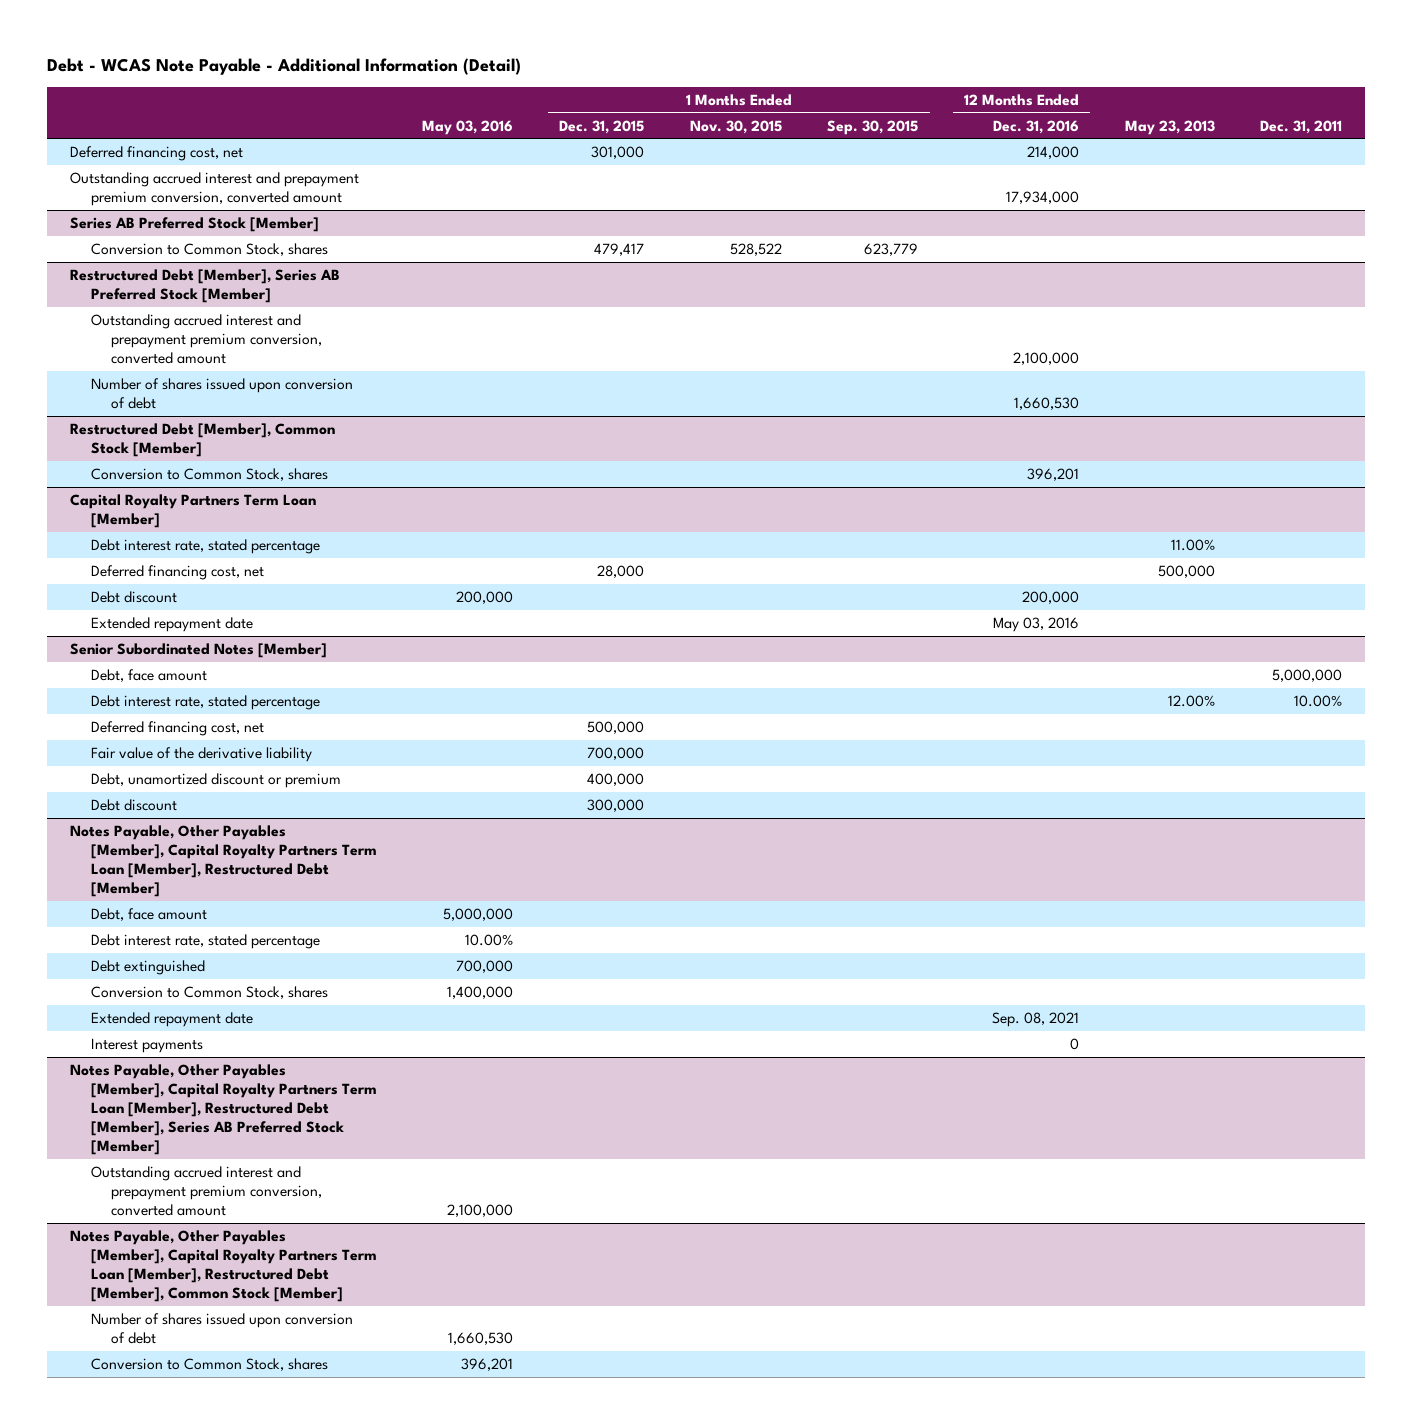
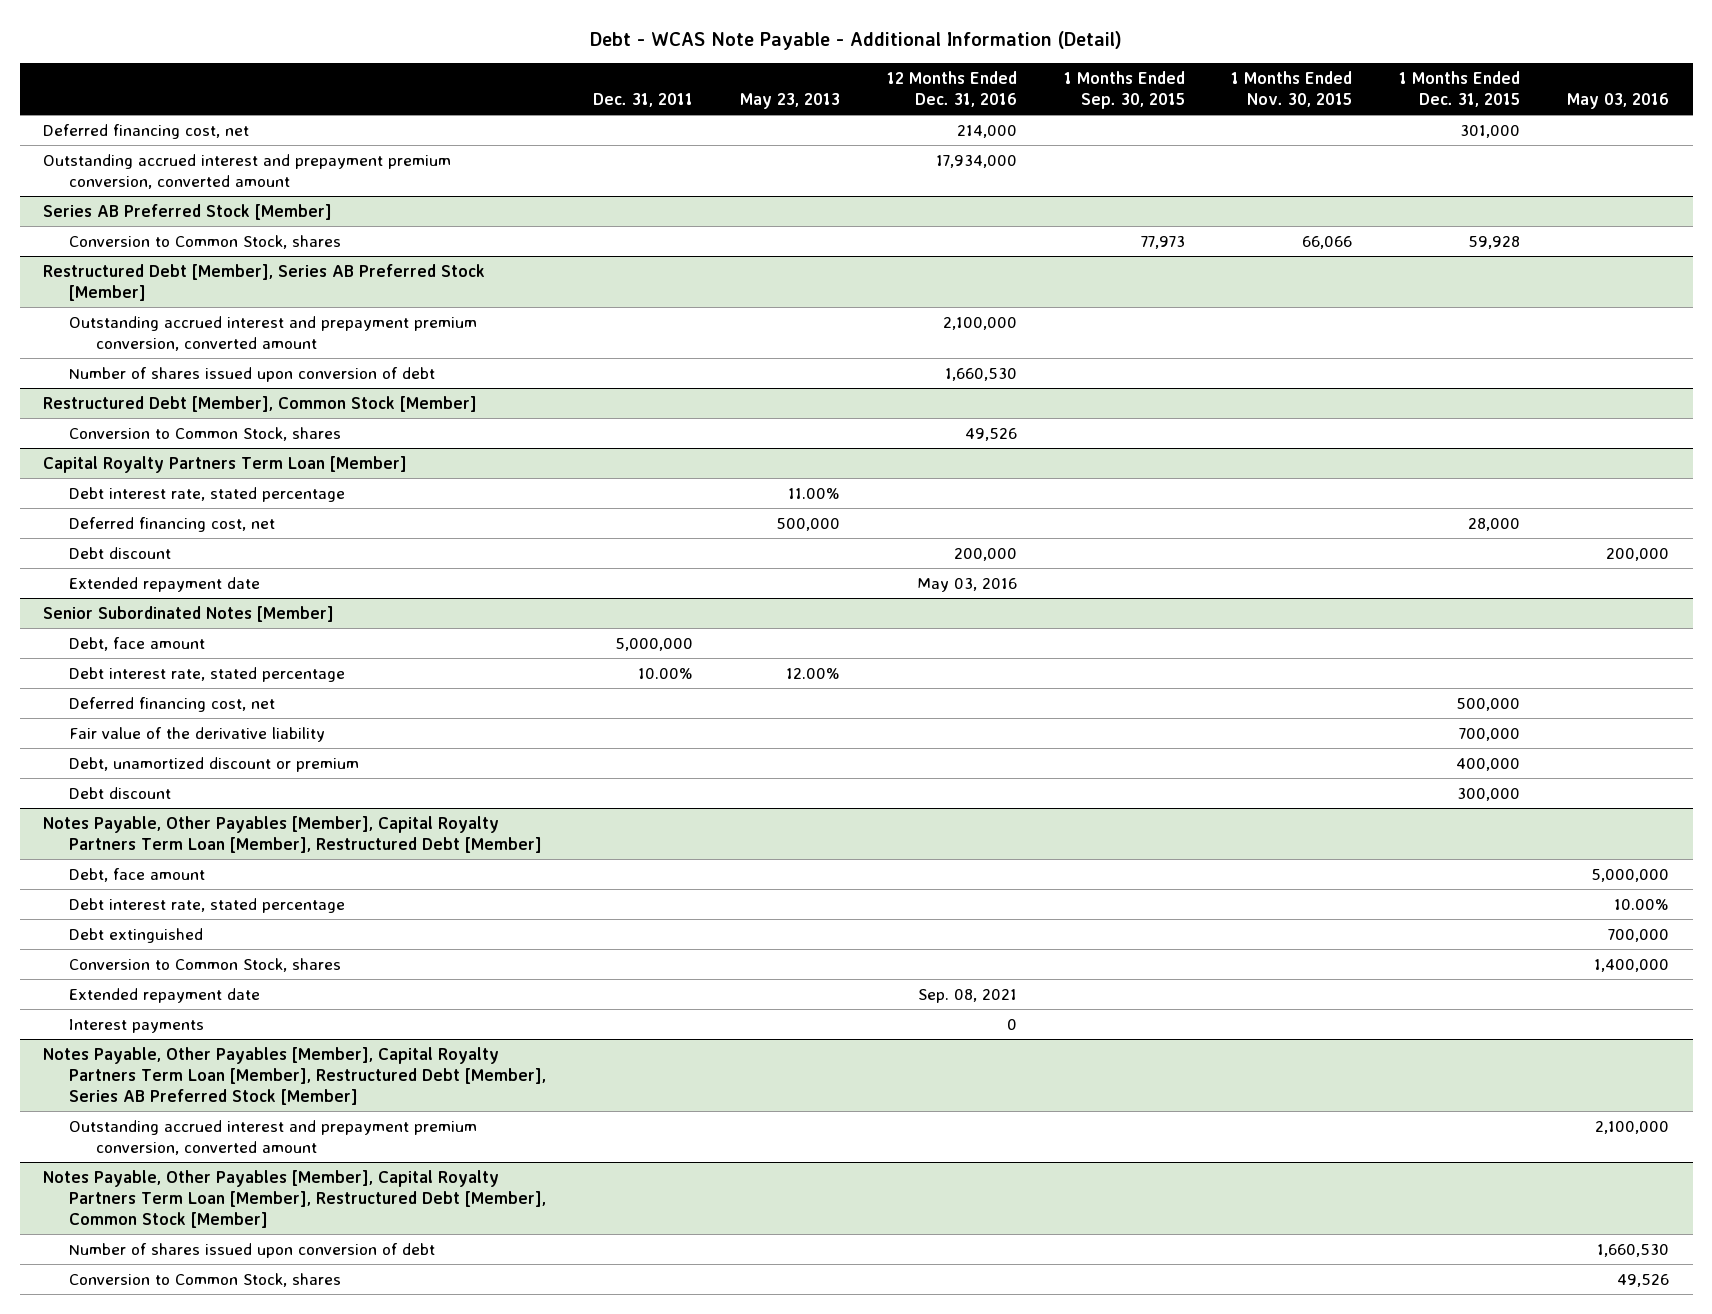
[594,242,645,256] 479,417 -> [1468,235,1521,249] 59,928
[729,242,782,256] 528,522 -> [1302,235,1353,249] 66,066
[864,242,919,256] 623,779 -> [1140,235,1185,249] 77,973
[1027,467,1080,481] 396,201 -> [964,427,1017,441] 49,526
[461,1357,514,1371] 396,201 -> [1617,1273,1670,1287] 49,526

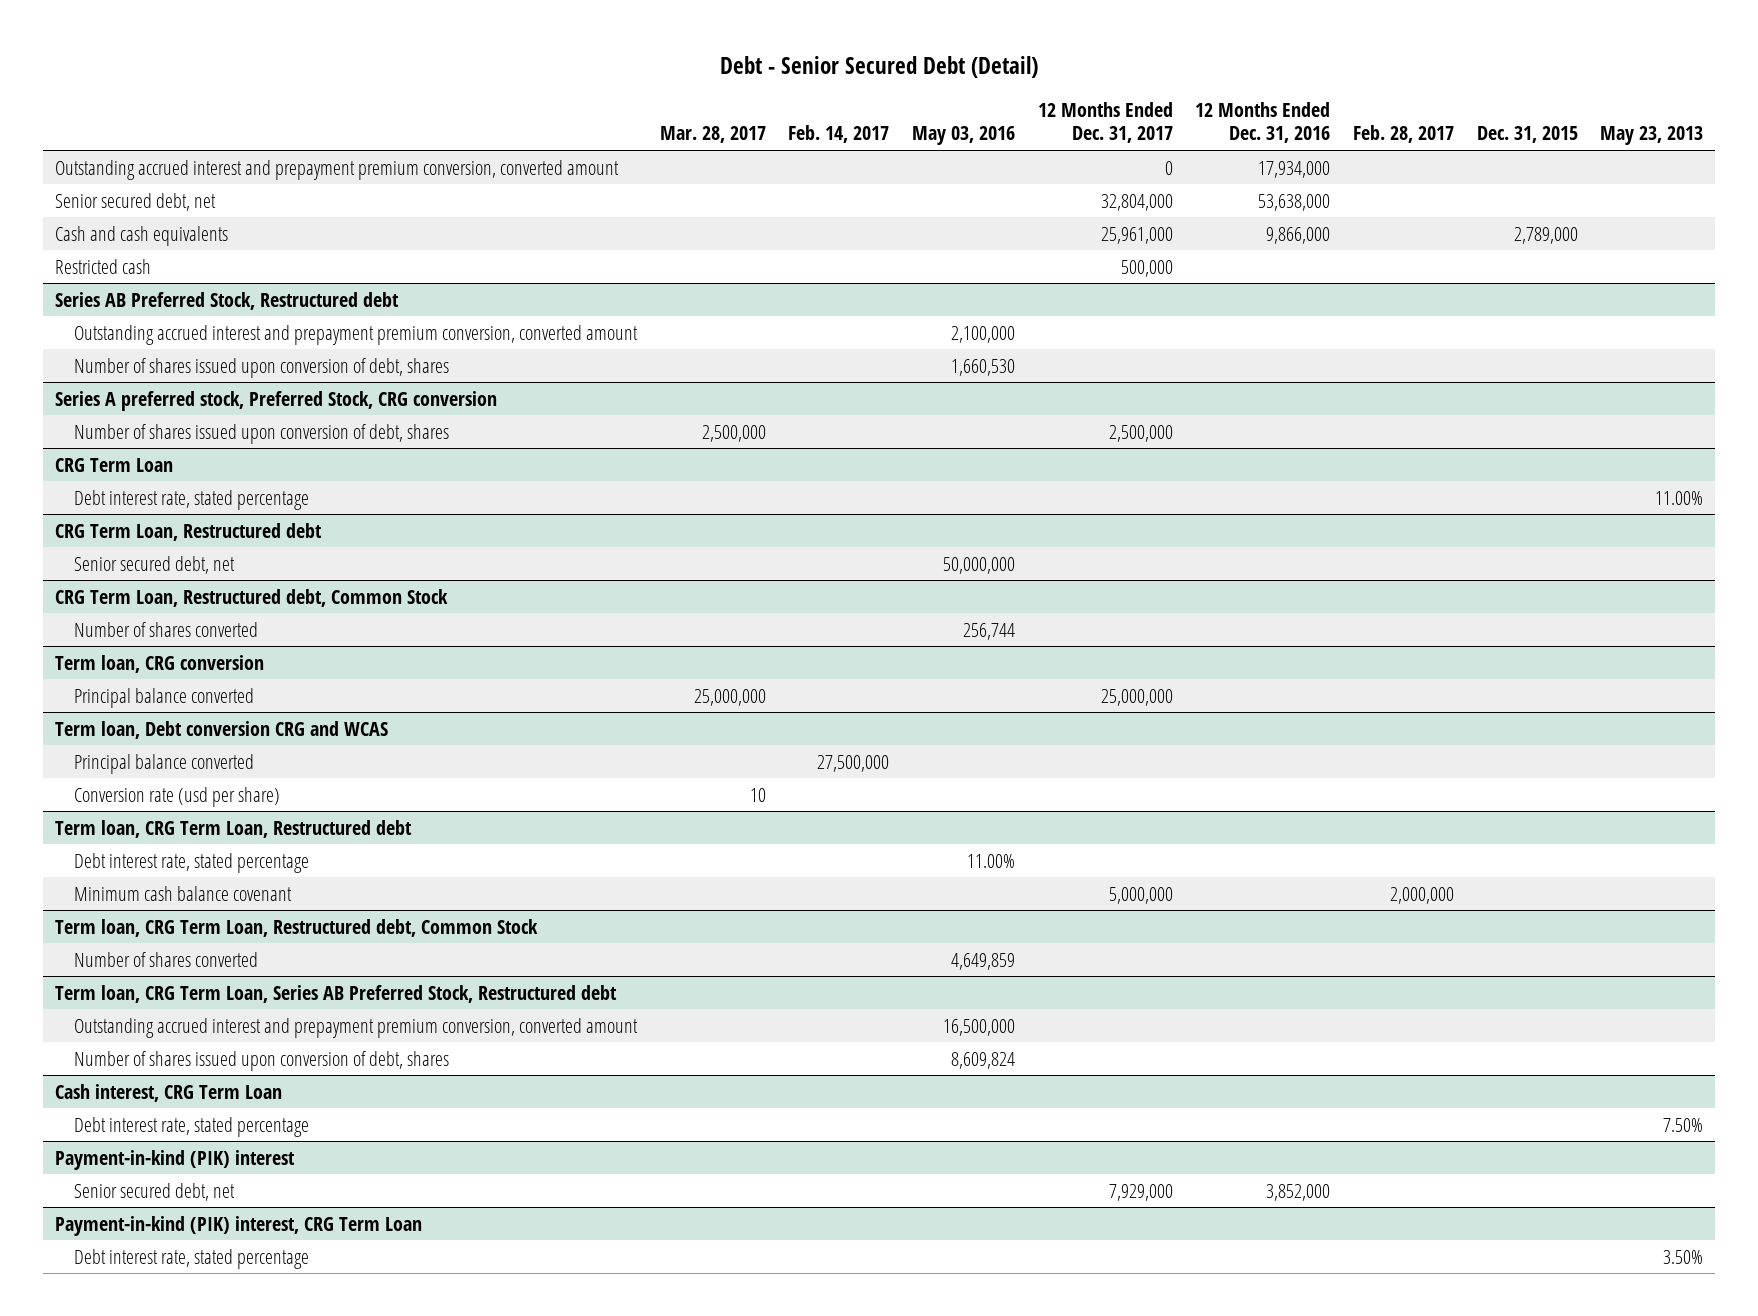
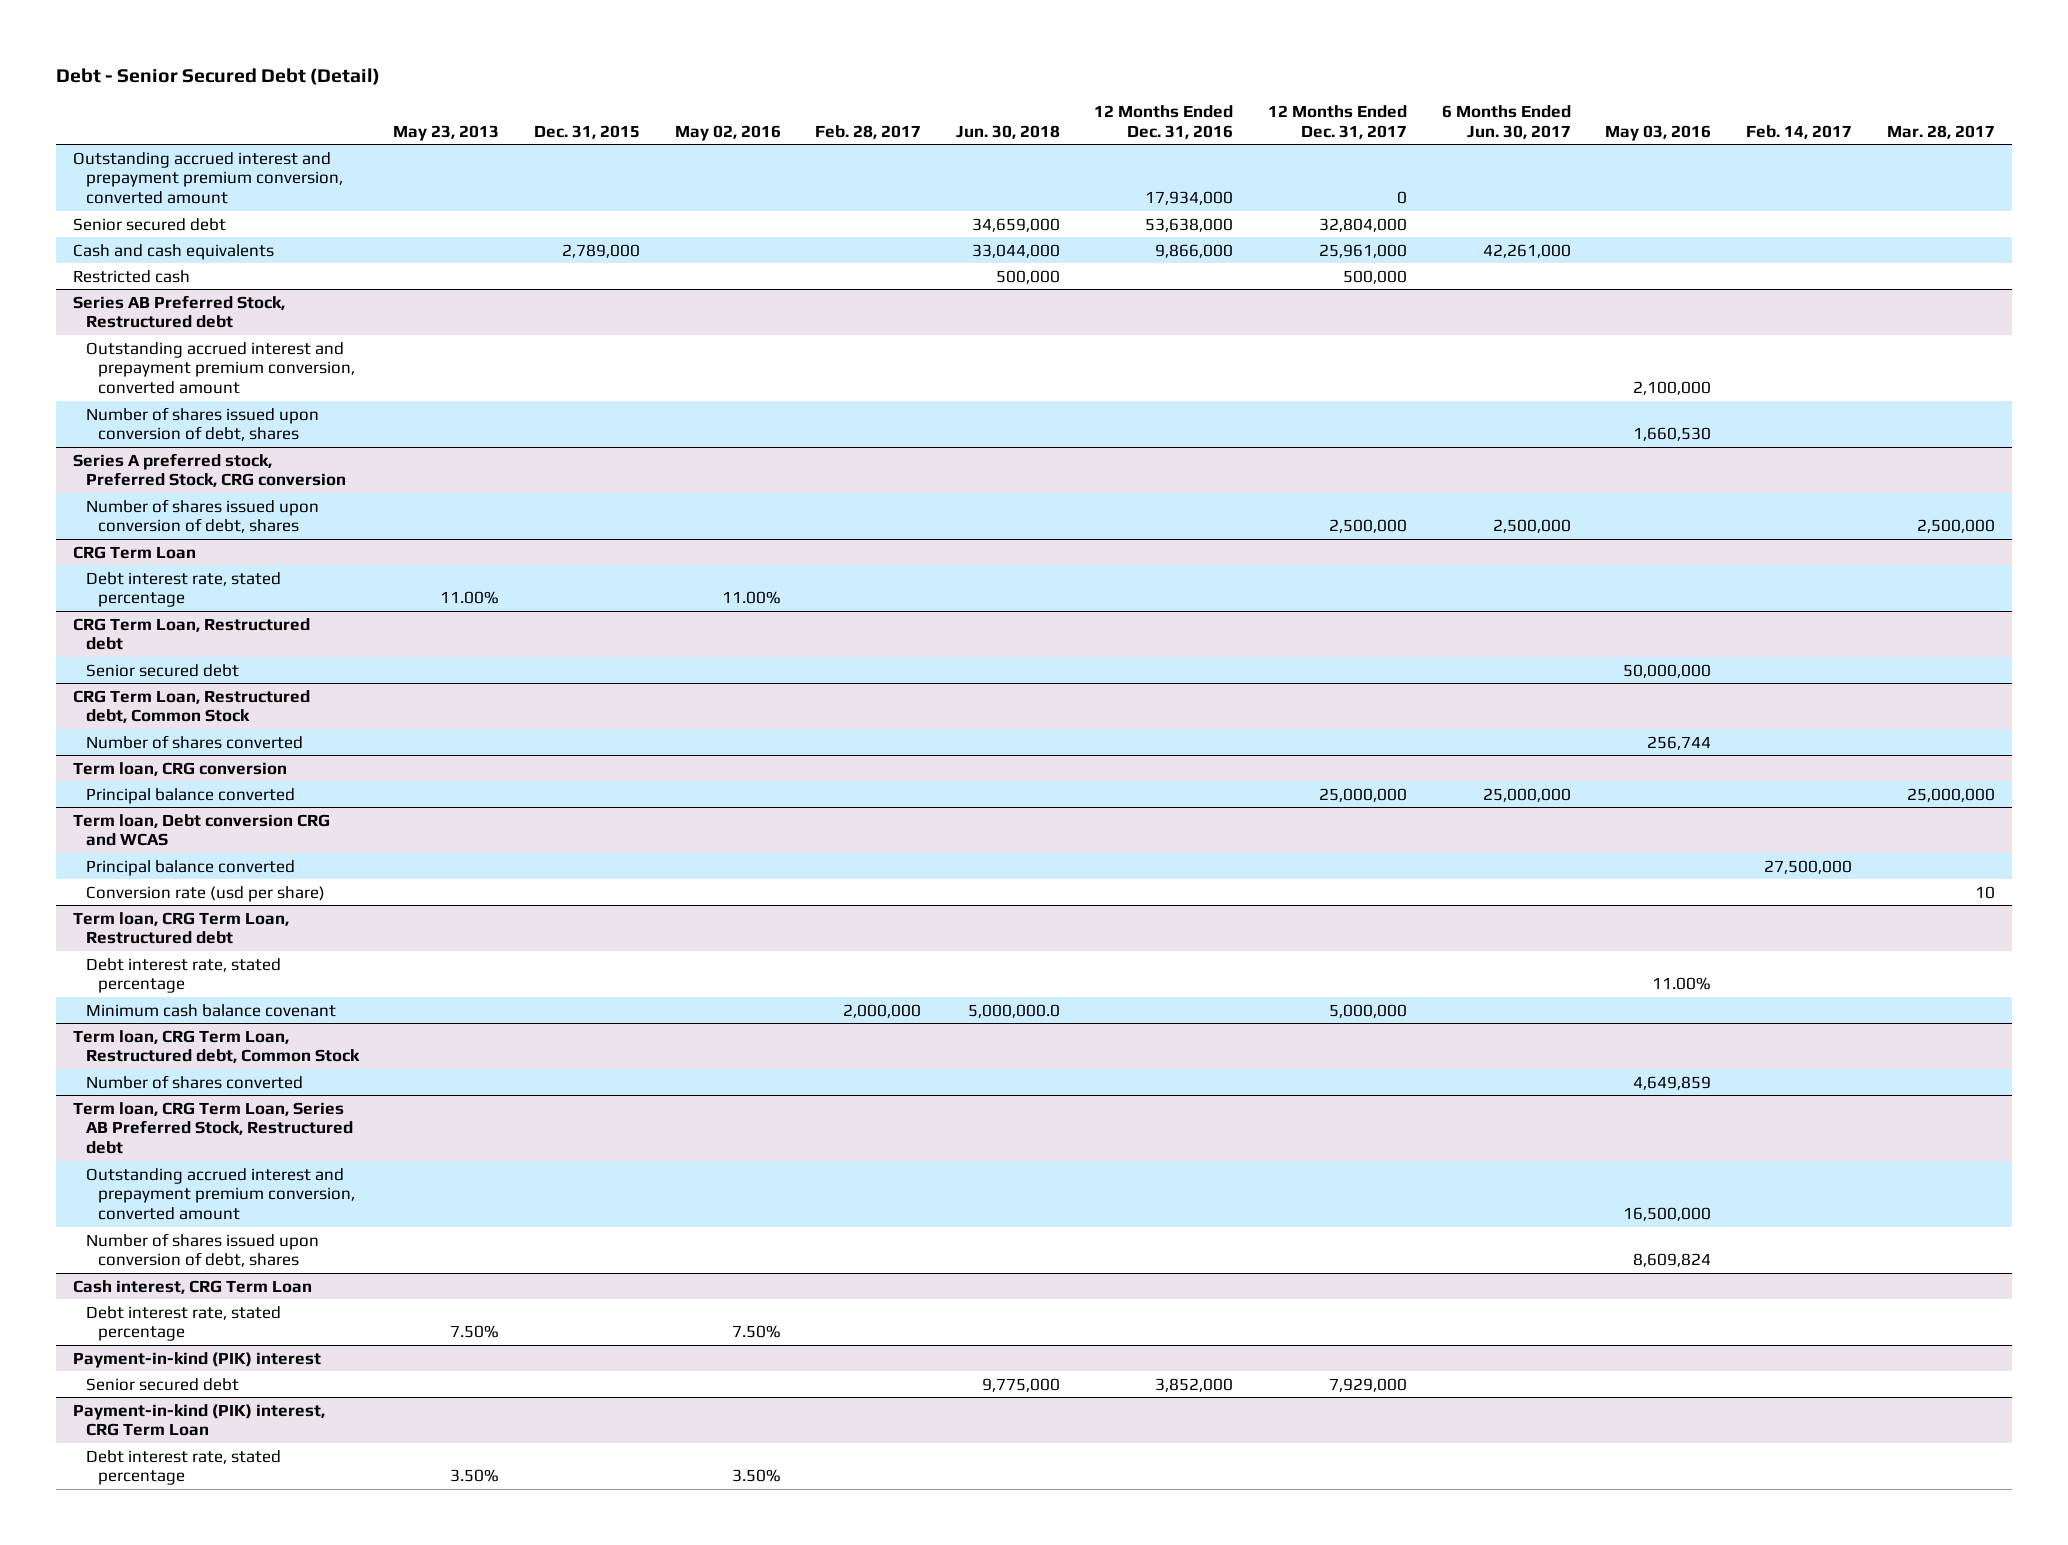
none -> [674,124,781,141] May 02, 2016
none -> [955,124,1060,139] Jun. 30, 2018
none -> [1441,105,1571,139] 6 Months Ended Jun. 30, 2017
[54,192,216,211] Senior secured debt, net -> [73,217,227,231] Senior secured debt
[74,555,236,574] Senior secured debt, net -> [85,663,239,677] Senior secured debt
[74,1182,236,1201] Senior secured debt, net -> [85,1377,239,1391] Senior secured debt

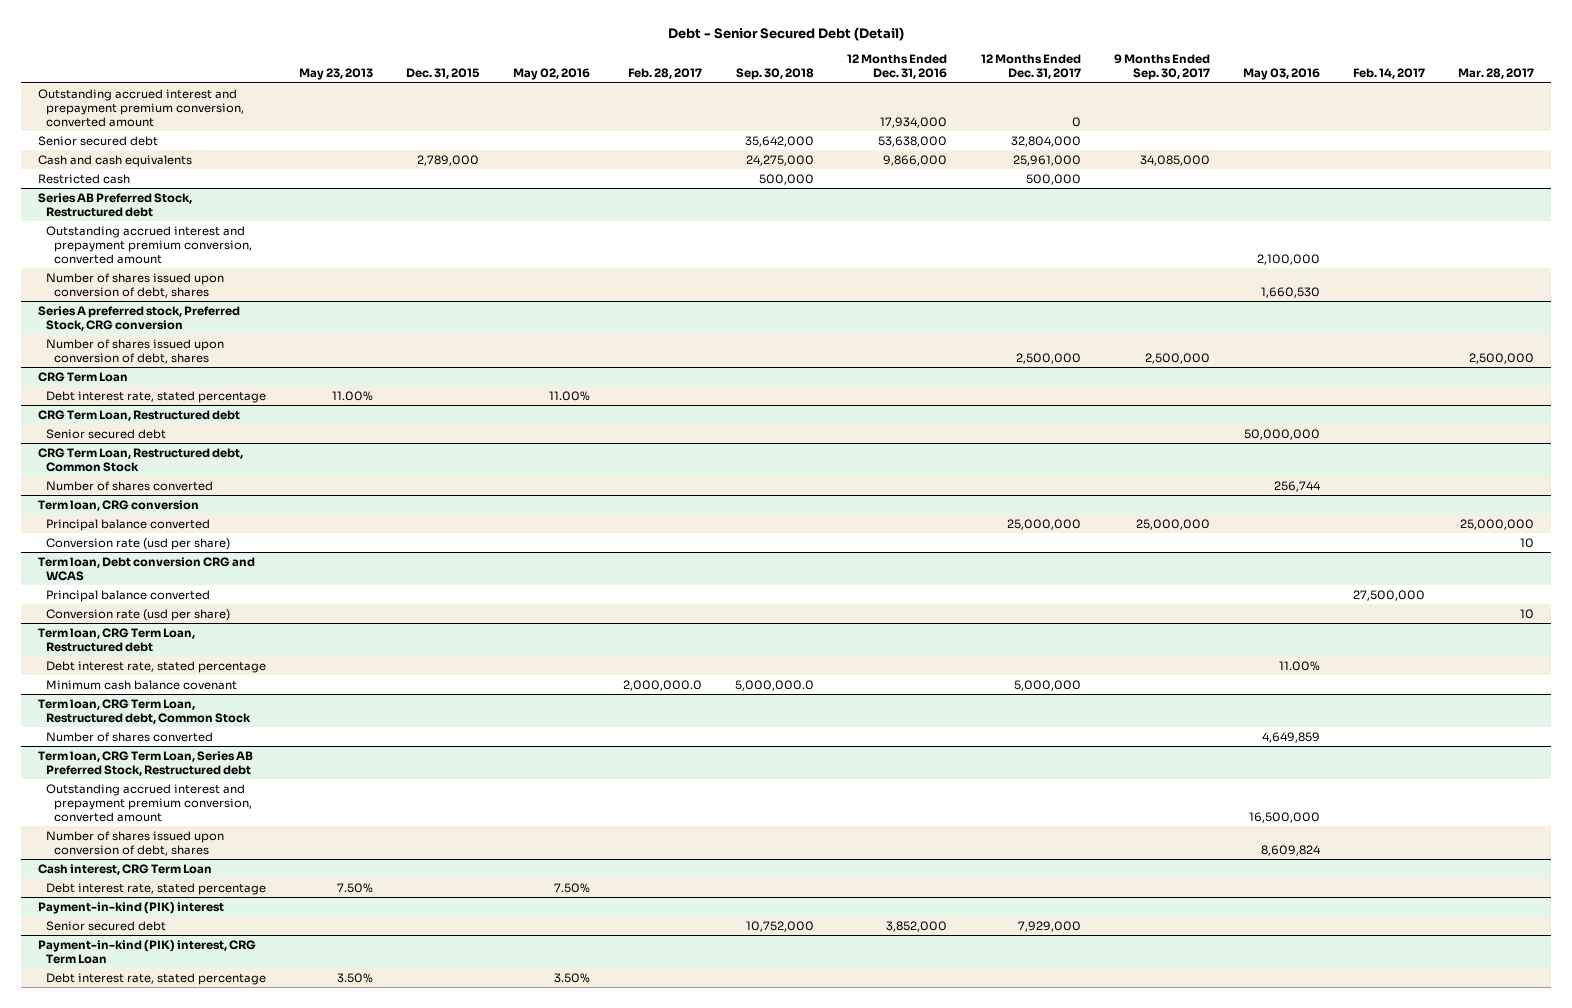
[955,124,1060,139] Jun. 30, 2018 -> none
[1441,105,1571,139] 6 Months Ended Jun. 30, 2017 -> none
none -> [736,68,815,81] Sep. 30, 2018
none -> [1113,54,1210,81] 9 Months Ended Sep. 30, 2017
none -> [46,537,231,550] Conversion rate (usd per share)
[843,1003,922,1018] 2,000,000 -> [622,679,702,691] 2,000,000.0

